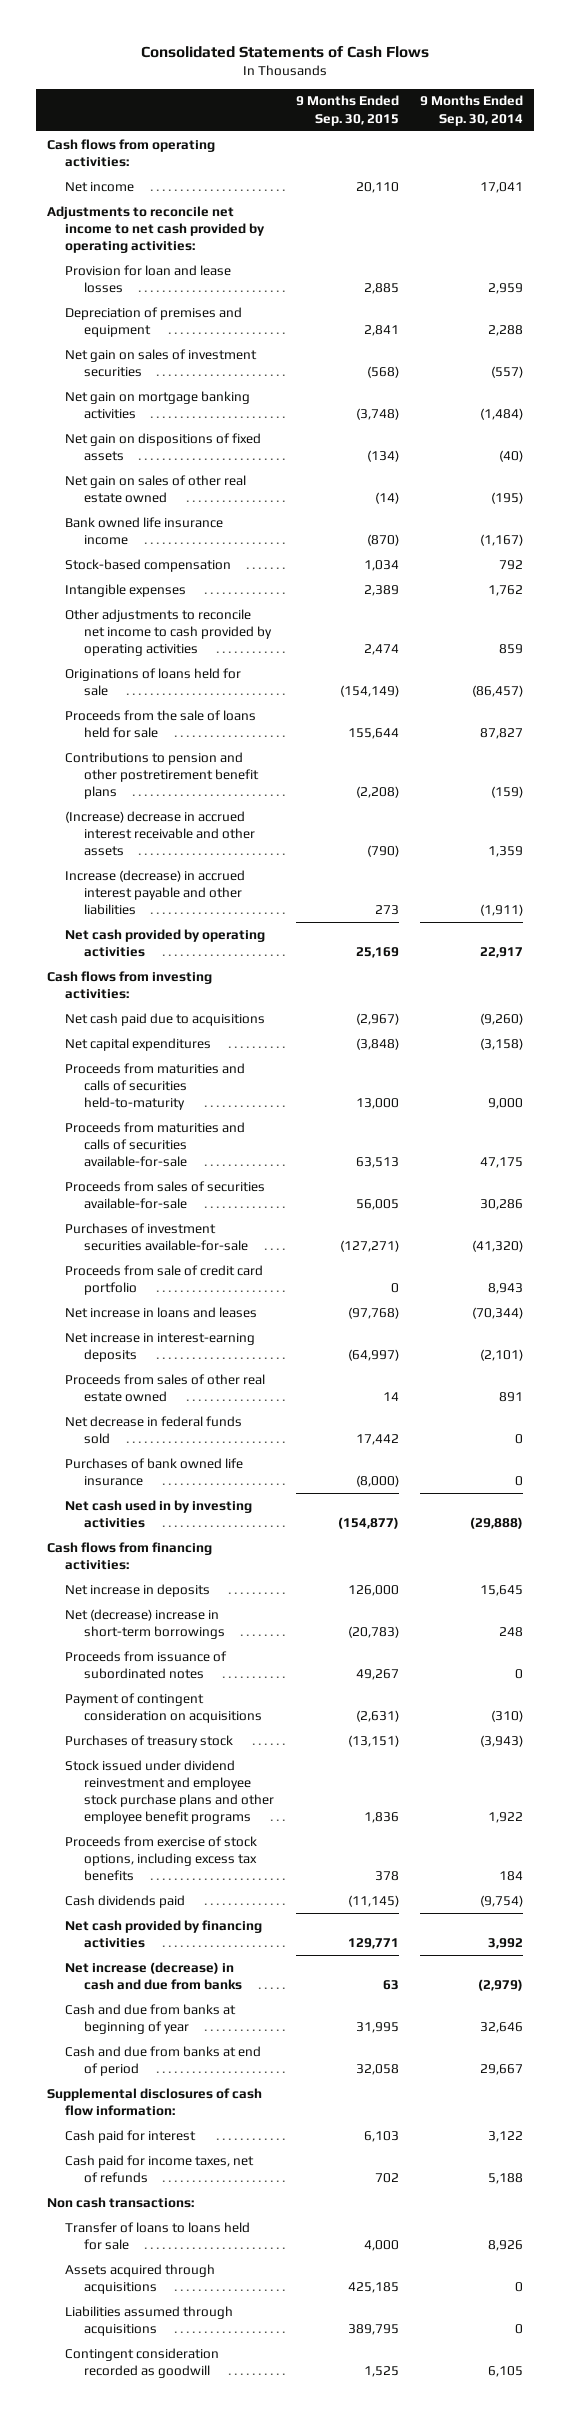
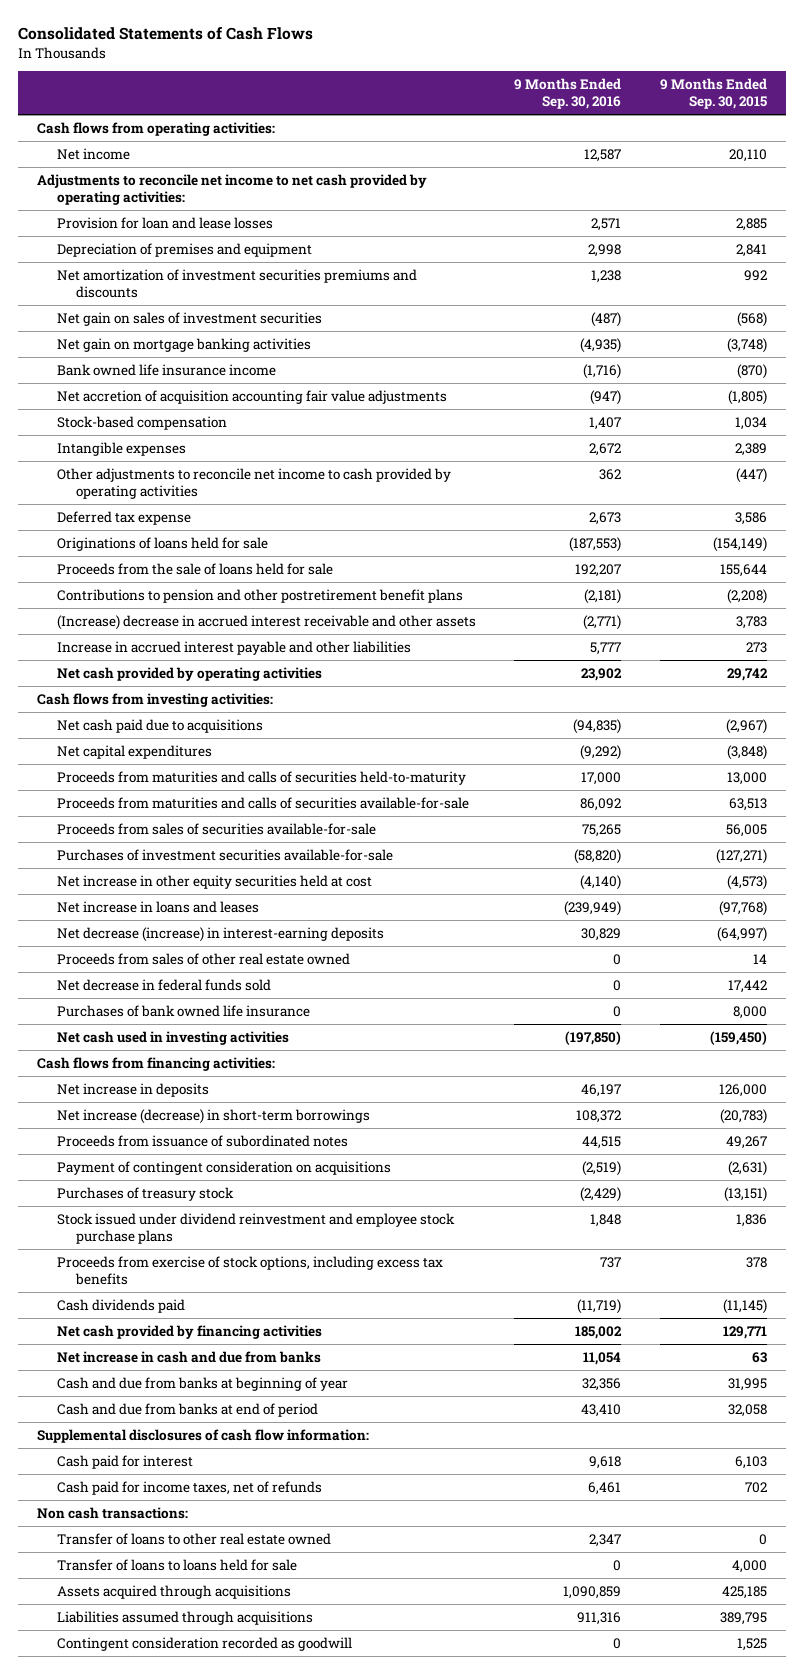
[420,95,524,126] 9 Months Ended Sep. 30, 2014 -> none
none -> [514,78,622,110] 9 Months Ended Sep. 30, 2016
none -> [56,269,417,298] Net amortization of investment securities premiums and discounts
[65,432,262,461] Net gain on dispositions of fixed assets -> none
[65,474,247,503] Net gain on sales of other real estate owned -> none
none -> [56,390,447,405] Net accretion of acquisition accounting fair value adjustments
[363,643,399,655] 2,474 -> [735,468,767,484] (447)
none -> [56,511,191,526] Deferred tax expense
[366,844,399,857] (790) -> [735,616,767,630] 3,783
[65,869,246,915] Increase (decrease) in accrued interest payable and other liabilities -> [56,641,411,656] Increase in accrued interest payable and other liabilities
[355,946,399,958] 25,169 -> [726,668,768,682] 29,742
[65,1264,264,1295] Proceeds from sale of credit card portfolio -> none
none -> [56,875,372,890] Net increase in other equity securities held at cost
[65,1332,256,1362] Net increase in interest-earning deposits -> [56,927,384,943] Net decrease (increase) in interest-earning deposits
[355,1474,399,1487] (8,000) -> [732,1006,767,1020] 8,000
[65,1499,253,1528] Net cash used in by investing activities -> [56,1031,289,1046] Net cash used in investing activities
[337,1516,399,1529] (154,877) -> [709,1031,767,1046] (159,450)
[65,1608,225,1639] Net (decrease) increase in short-term borrowings -> [56,1109,370,1125] Net increase (decrease) in short-term borrowings
[65,1759,274,1825] Stock issued under dividend reinvestment and employee stock purchase plans and other employee benefit programs -> [56,1213,455,1244] Stock issued under dividend reinvestment and employee stock purchase plans
[65,1961,242,1990] Net increase (decrease) in cash and due from banks -> [56,1351,321,1364] Net increase in cash and due from banks
none -> [56,1533,331,1546] Transfer of loans to other real estate owned

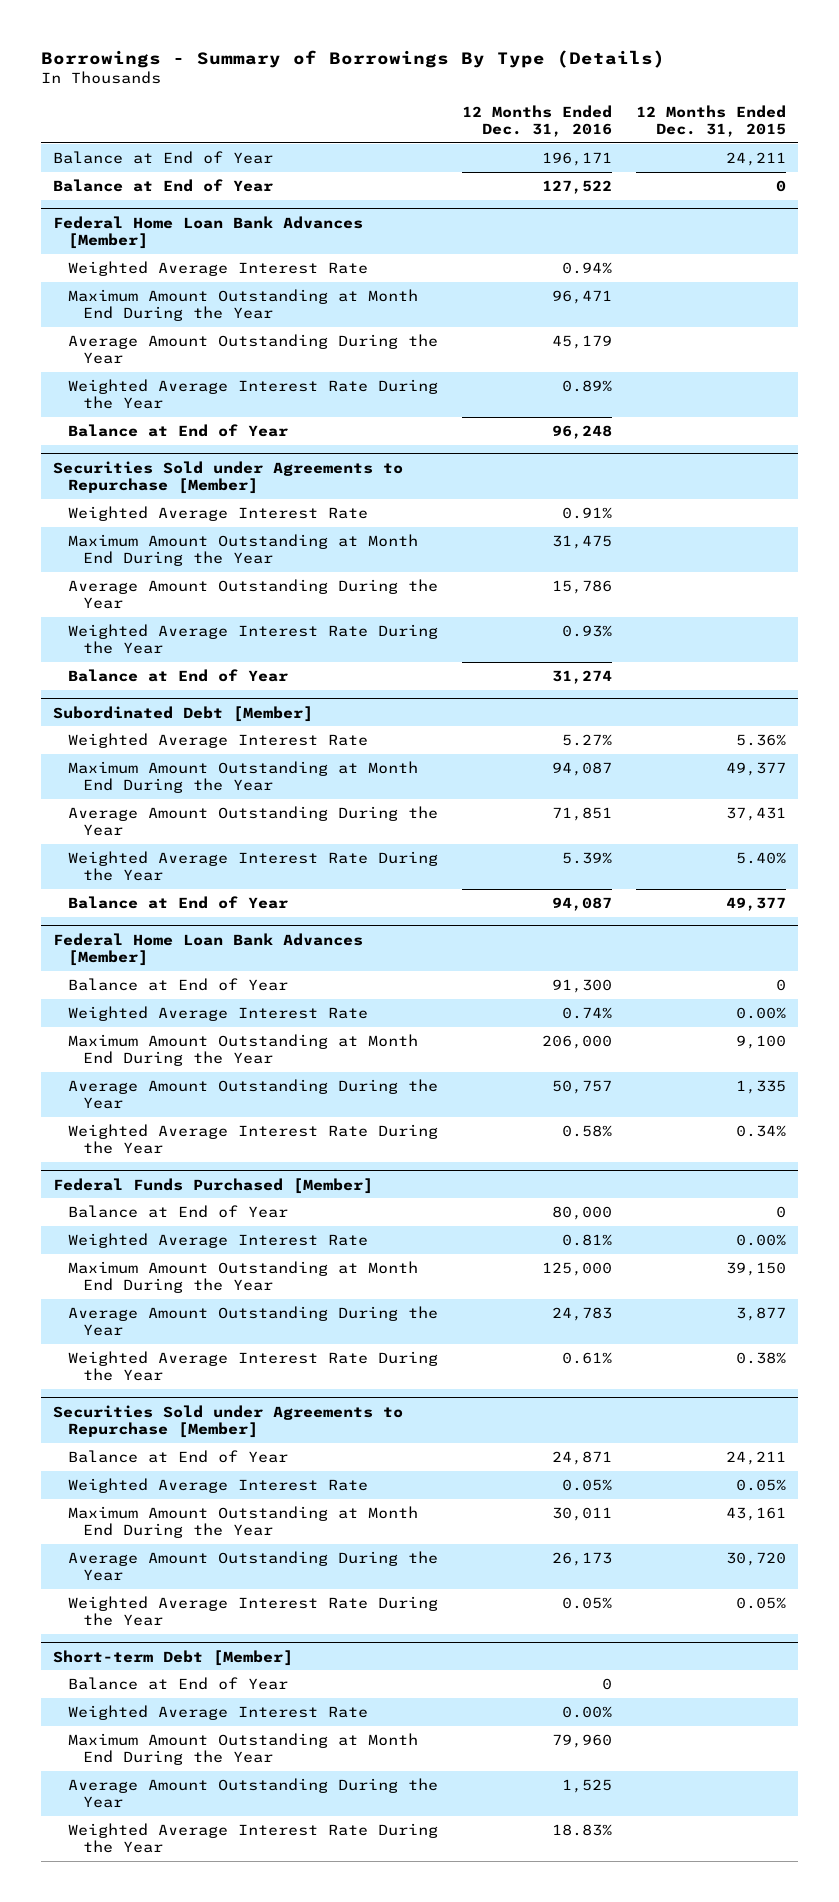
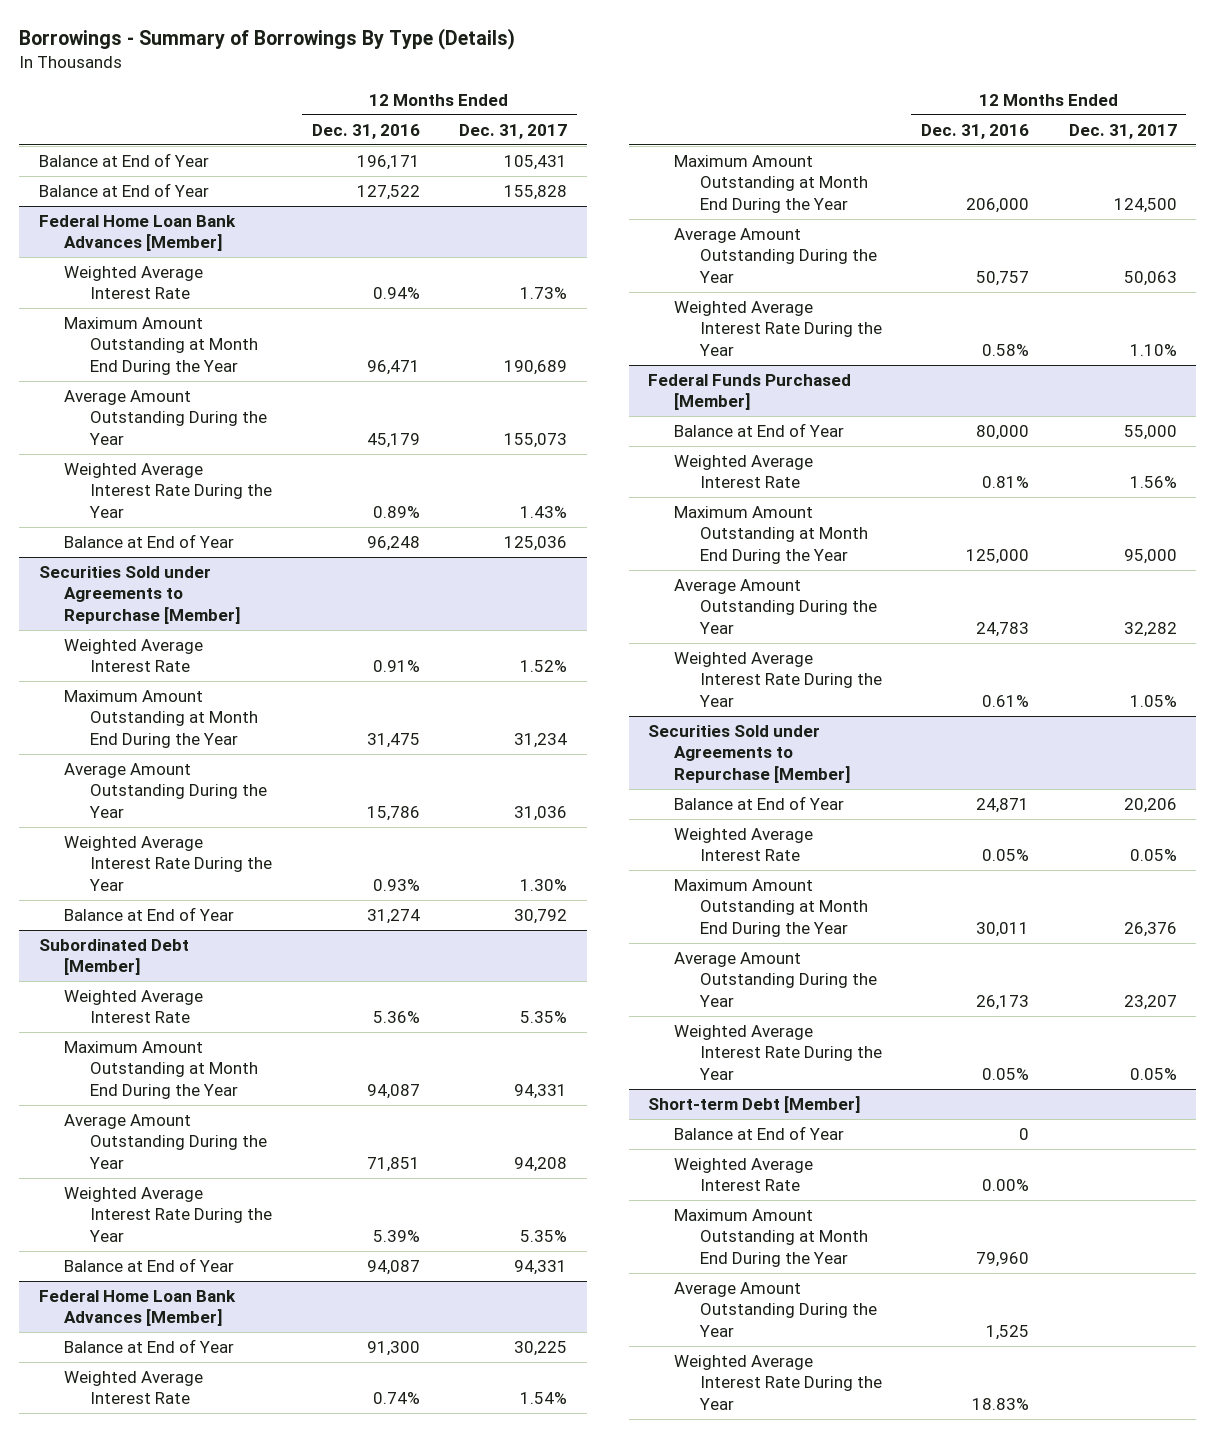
[636,104,787,138] 12 Months Ended Dec. 31, 2015 -> none
none -> [458,123,567,139] Dec. 31, 2017
[562,733,613,746] 5.27% -> [372,1011,420,1024] 5.36%

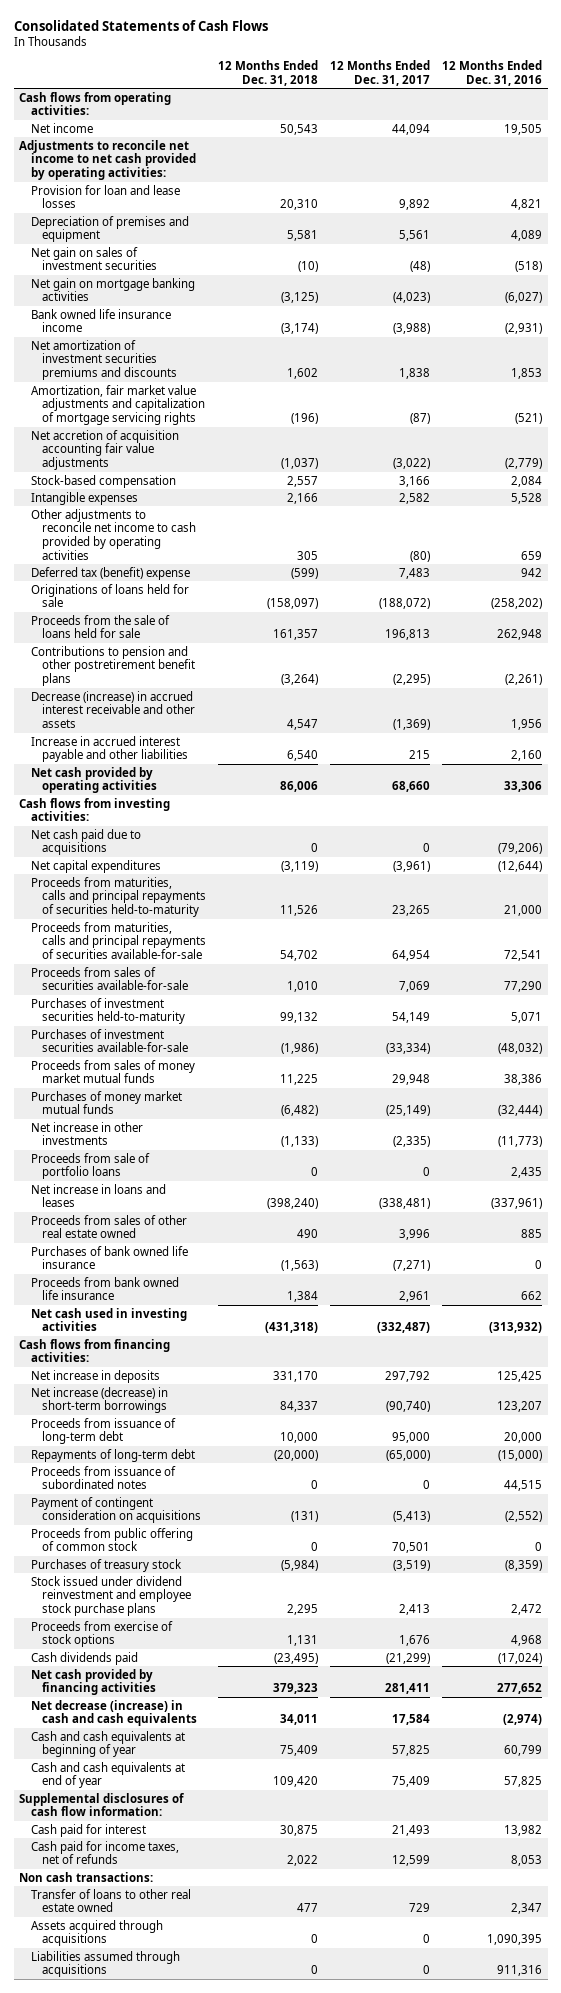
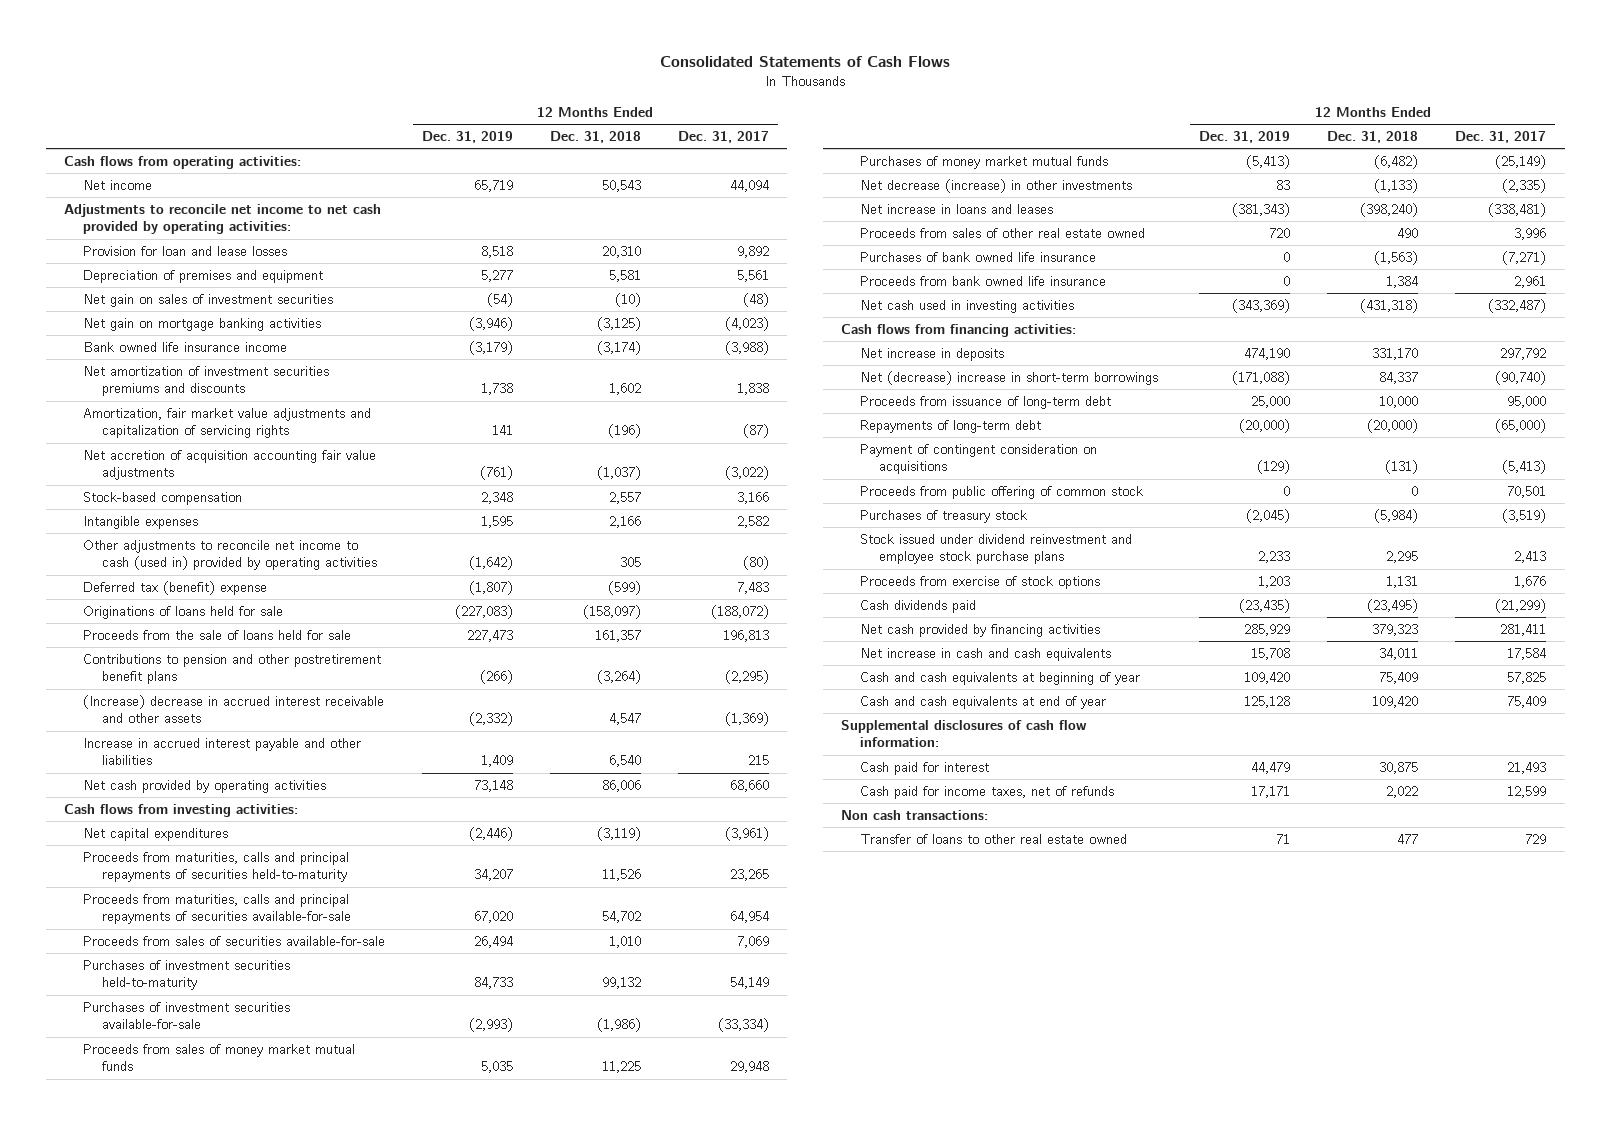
[441,60,542,86] 12 Months Ended Dec. 31, 2016 -> none
none -> [421,131,513,144] Dec. 31, 2019
[30,384,206,426] Amortization, fair market value adjustments and capitalization of mortgage servicing rights -> [83,407,372,439] Amortization, fair market value adjustments and capitalization of servicing rights
[30,508,197,560] Other adjustments to reconcile net income to cash provided by operating activities -> [83,539,378,571] Other adjustments to reconcile net income to cash (used in) provided by operating activities
[30,690,196,729] Decrease (increase) in accrued interest receivable and other assets -> [83,694,385,724] (Increase) decrease in accrued interest receivable and other assets
[30,828,141,856] Net cash paid due to acquisitions -> none
[30,1152,150,1180] Proceeds from sale of portfolio loans -> none
[30,1121,143,1146] Net increase in other investments -> [860,178,1133,193] Net decrease (increase) in other investments
[30,1386,168,1414] Net increase (decrease) in short-term borrowings -> [860,370,1159,385] Net (decrease) increase in short-term borrowings
[30,1465,176,1490] Proceeds from issuance of subordinated notes -> none
[30,1699,198,1727] Net decrease (increase) in cash and cash equivalents -> [860,647,1112,661] Net increase in cash and cash equivalents
[30,1919,163,1947] Assets acquired through acquisitions -> none
[30,1950,180,1978] Liabilities assumed through acquisitions -> none

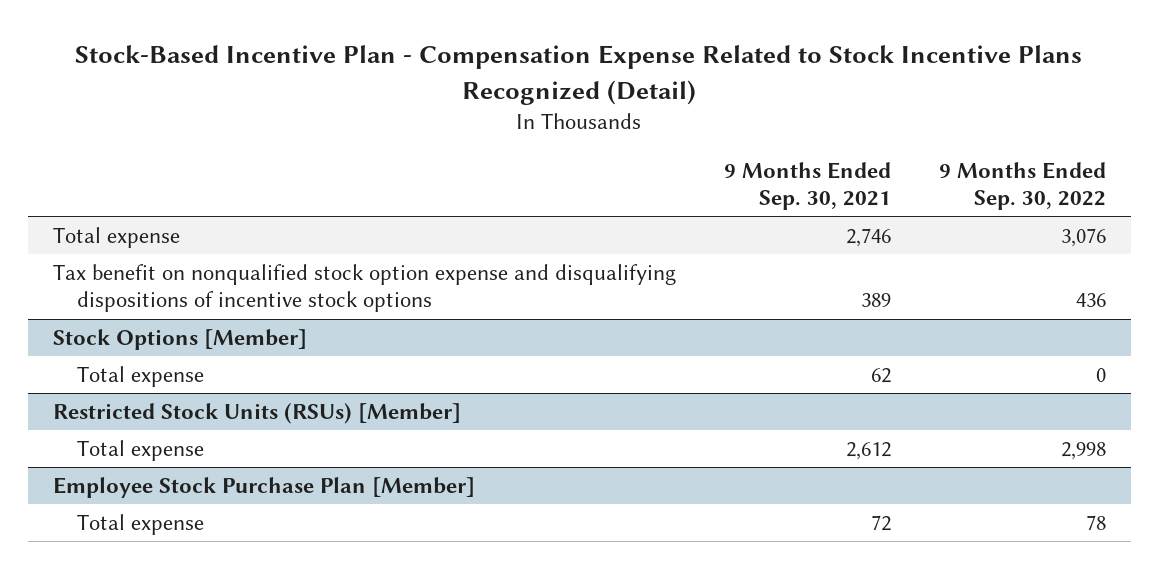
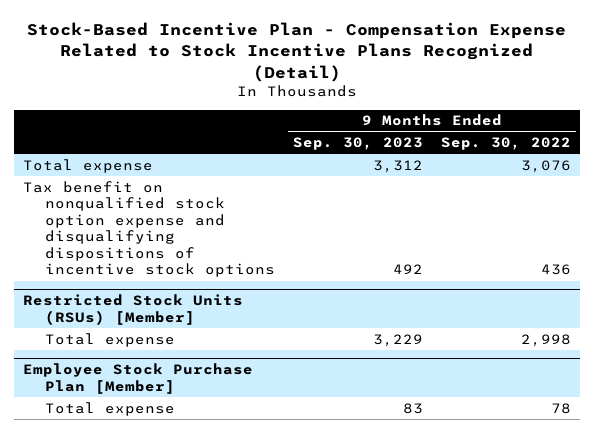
[723,161,891,210] 9 Months Ended Sep. 30, 2021 -> none
none -> [292,137,423,151] Sep. 30, 2023
[52,328,307,350] Stock Options [Member] -> none
[77,365,205,387] Total expense -> none

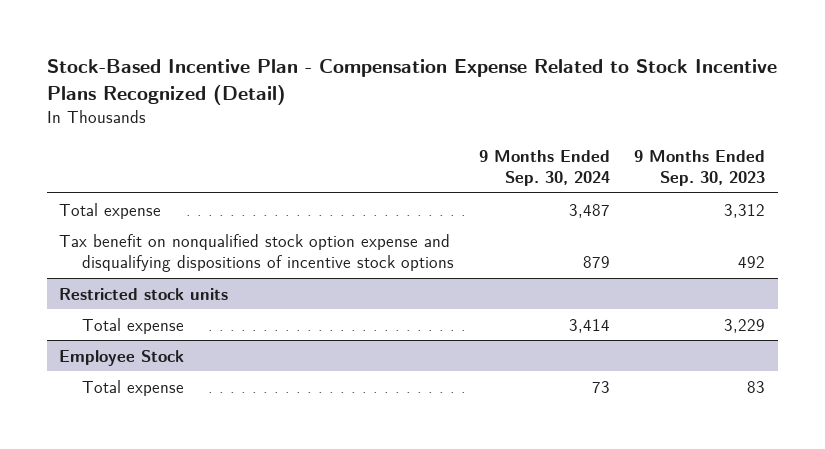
[441,137,572,151] Sep. 30, 2022 -> none
none -> [478,149,610,187] 9 Months Ended Sep. 30, 2024
[23,293,244,325] Restricted Stock Units (RSUs) [Member] -> [59,287,229,300] Restricted stock units
[23,362,254,394] Employee Stock Purchase Plan [Member] -> none
none -> [59,349,185,366] Employee Stock

